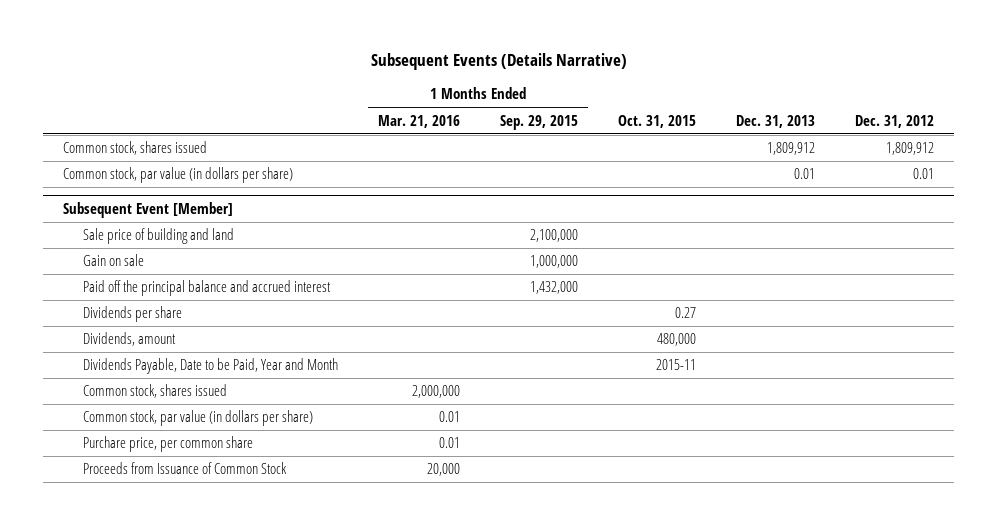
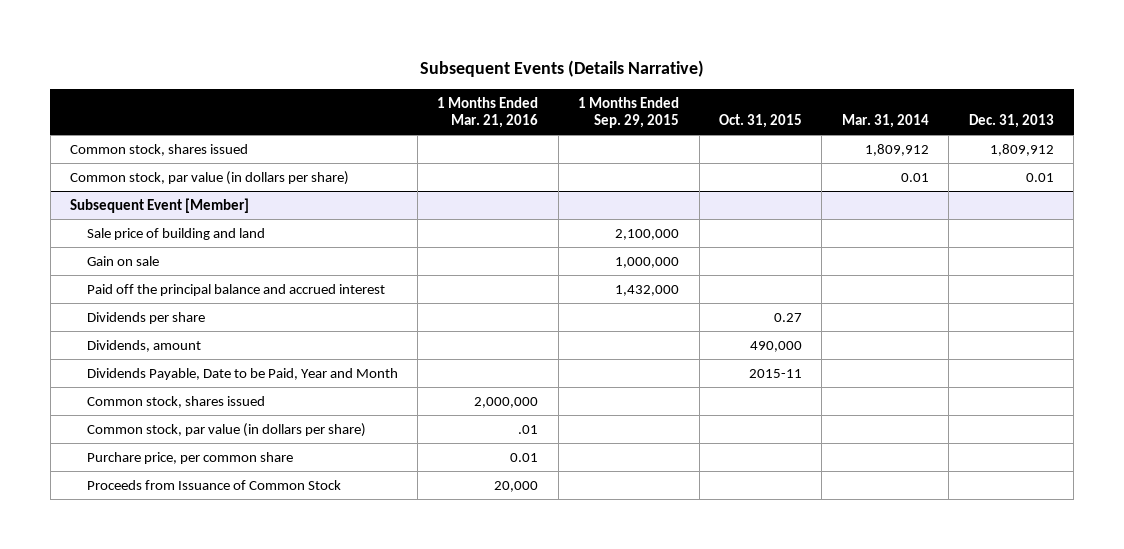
[855,114,935,128] Dec. 31, 2012 -> none
none -> [841,114,929,129] Mar. 31, 2014
[657,333,697,347] 480,000 -> [750,340,803,352] 490,000
[439,411,461,423] 0.01 -> [518,424,539,434] .01

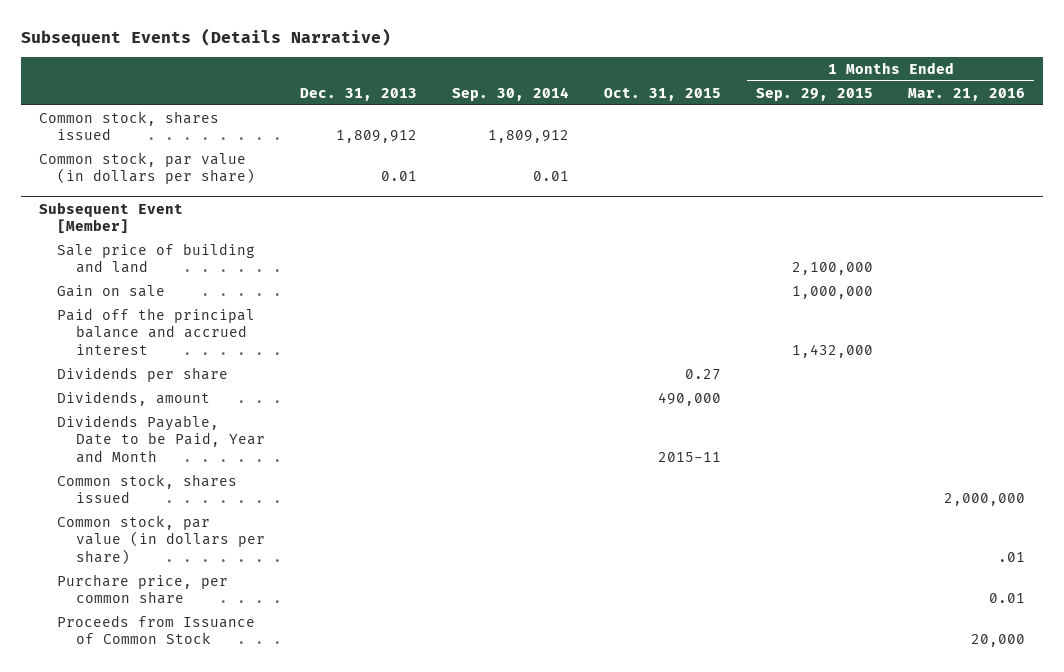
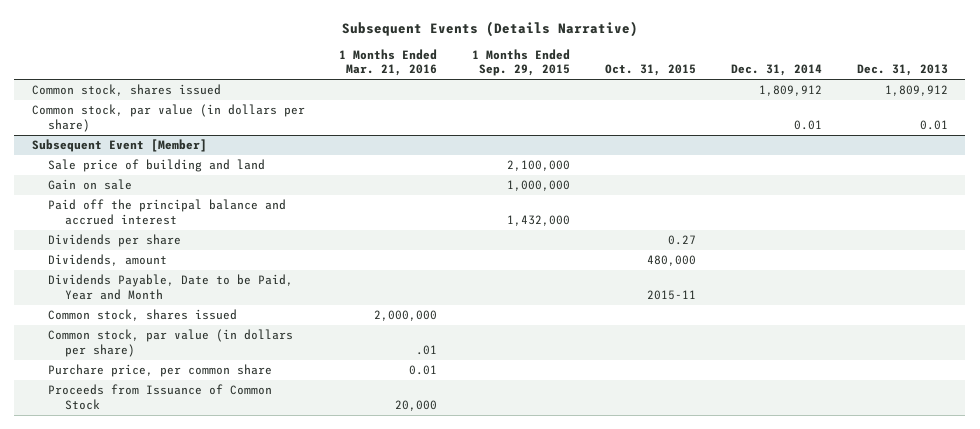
[451,86,569,101] Sep. 30, 2014 -> none
none -> [731,64,823,77] Dec. 31, 2014
[657,391,721,406] 490,000 -> [647,255,697,267] 480,000

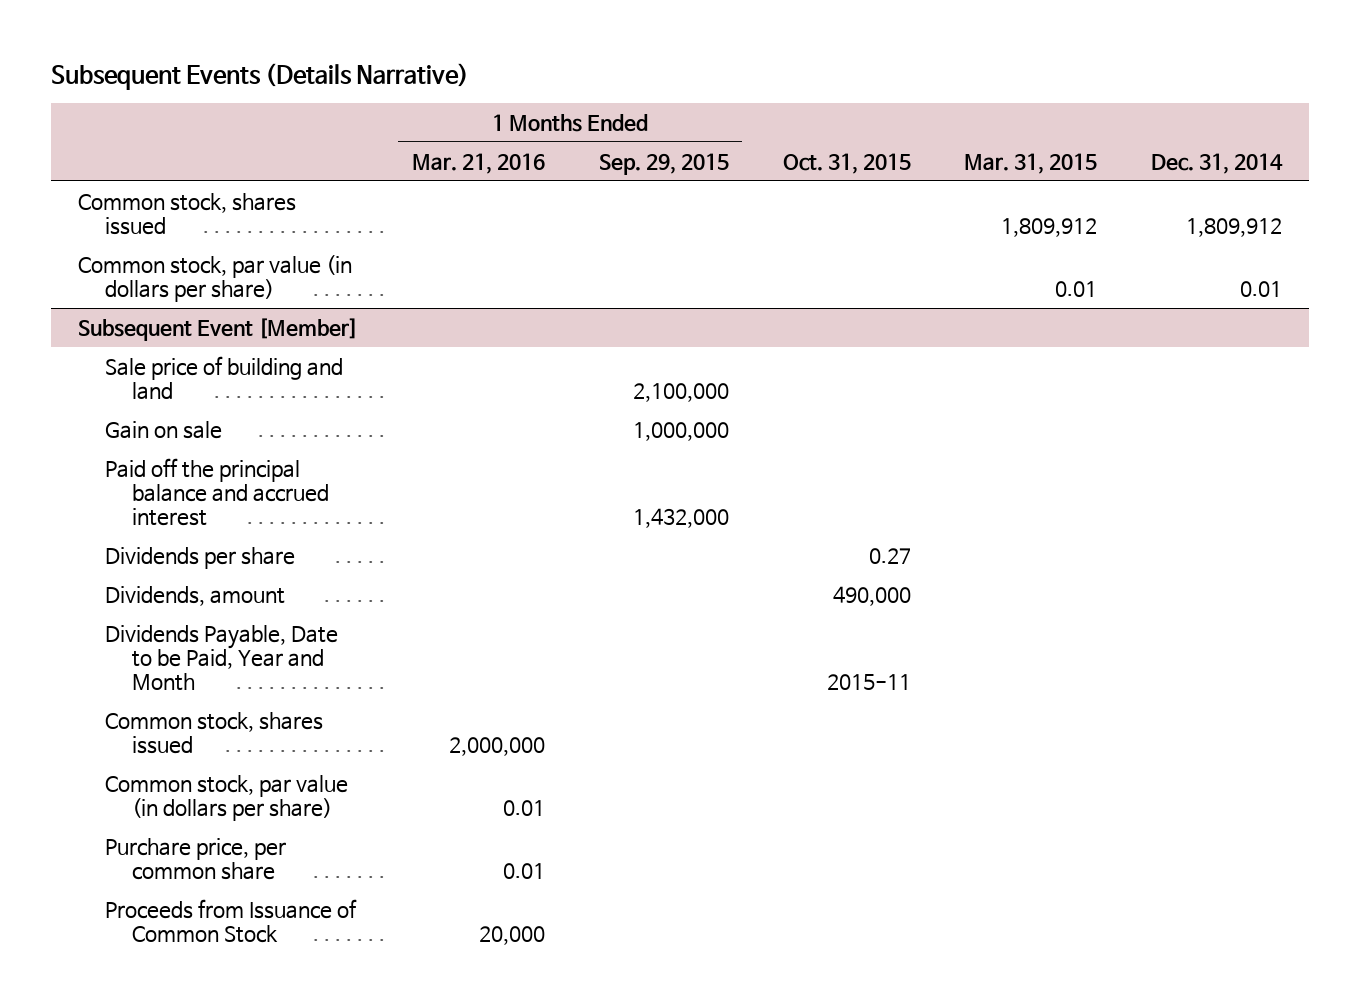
[857,64,949,77] Dec. 31, 2013 -> none
none -> [964,152,1098,174] Mar. 31, 2015
[647,255,697,267] 480,000 -> [832,585,911,606] 490,000
[416,344,438,355] .01 -> [502,800,545,817] 0.01

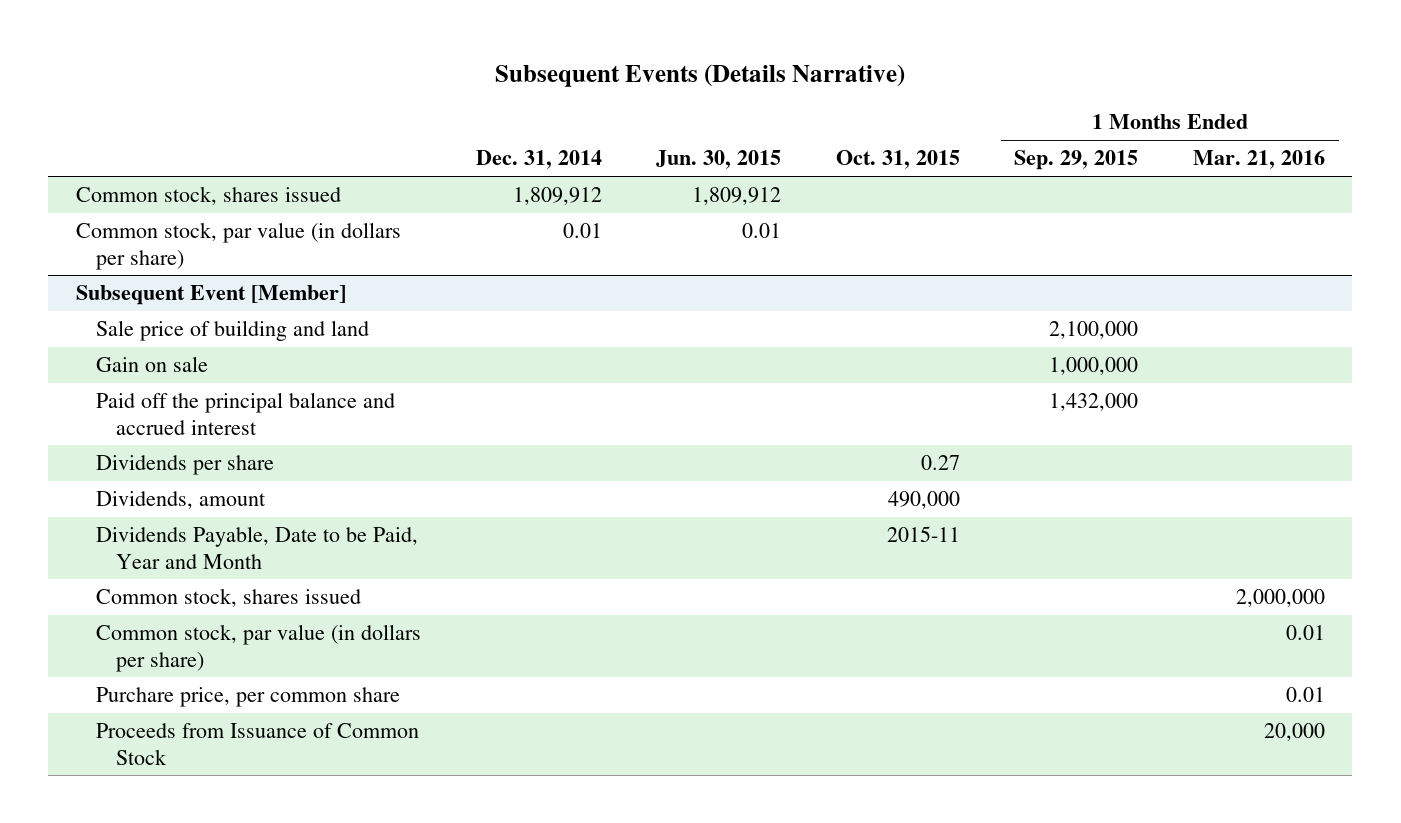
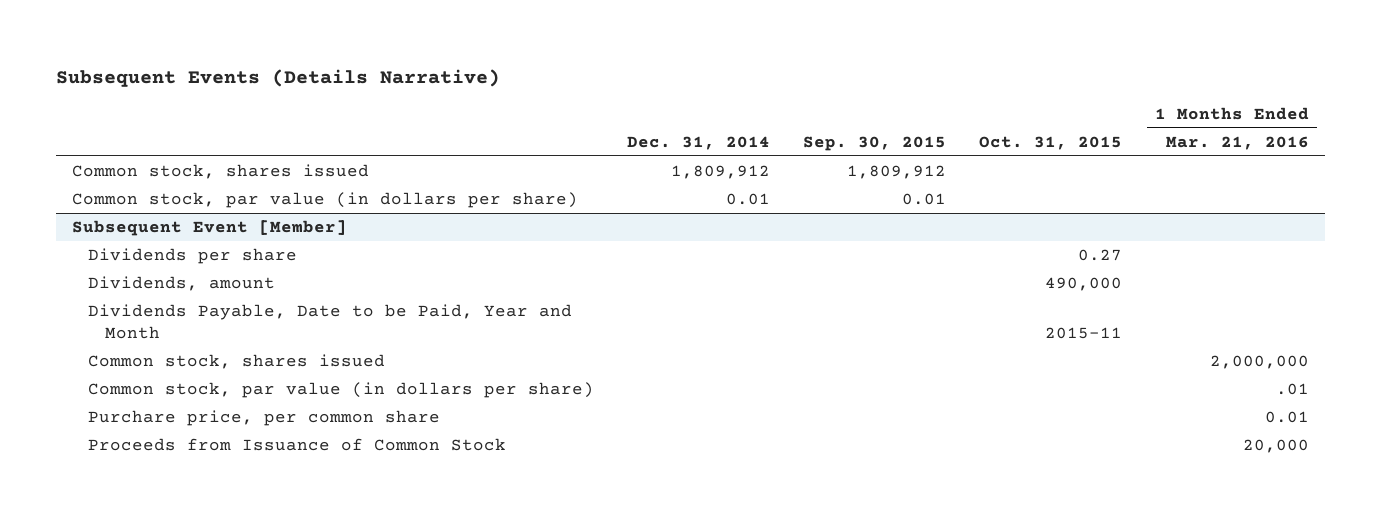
[656,150,782,170] Jun. 30, 2015 -> none
[1014,150,1139,171] Sep. 29, 2015 -> none
none -> [803,135,947,151] Sep. 30, 2015
[95,320,369,342] Sale price of building and land -> none
[95,356,208,373] Gain on sale -> none
[95,392,395,435] Paid off the principal balance and accrued interest -> none
[1285,625,1325,641] 0.01 -> [1275,382,1309,395] .01

